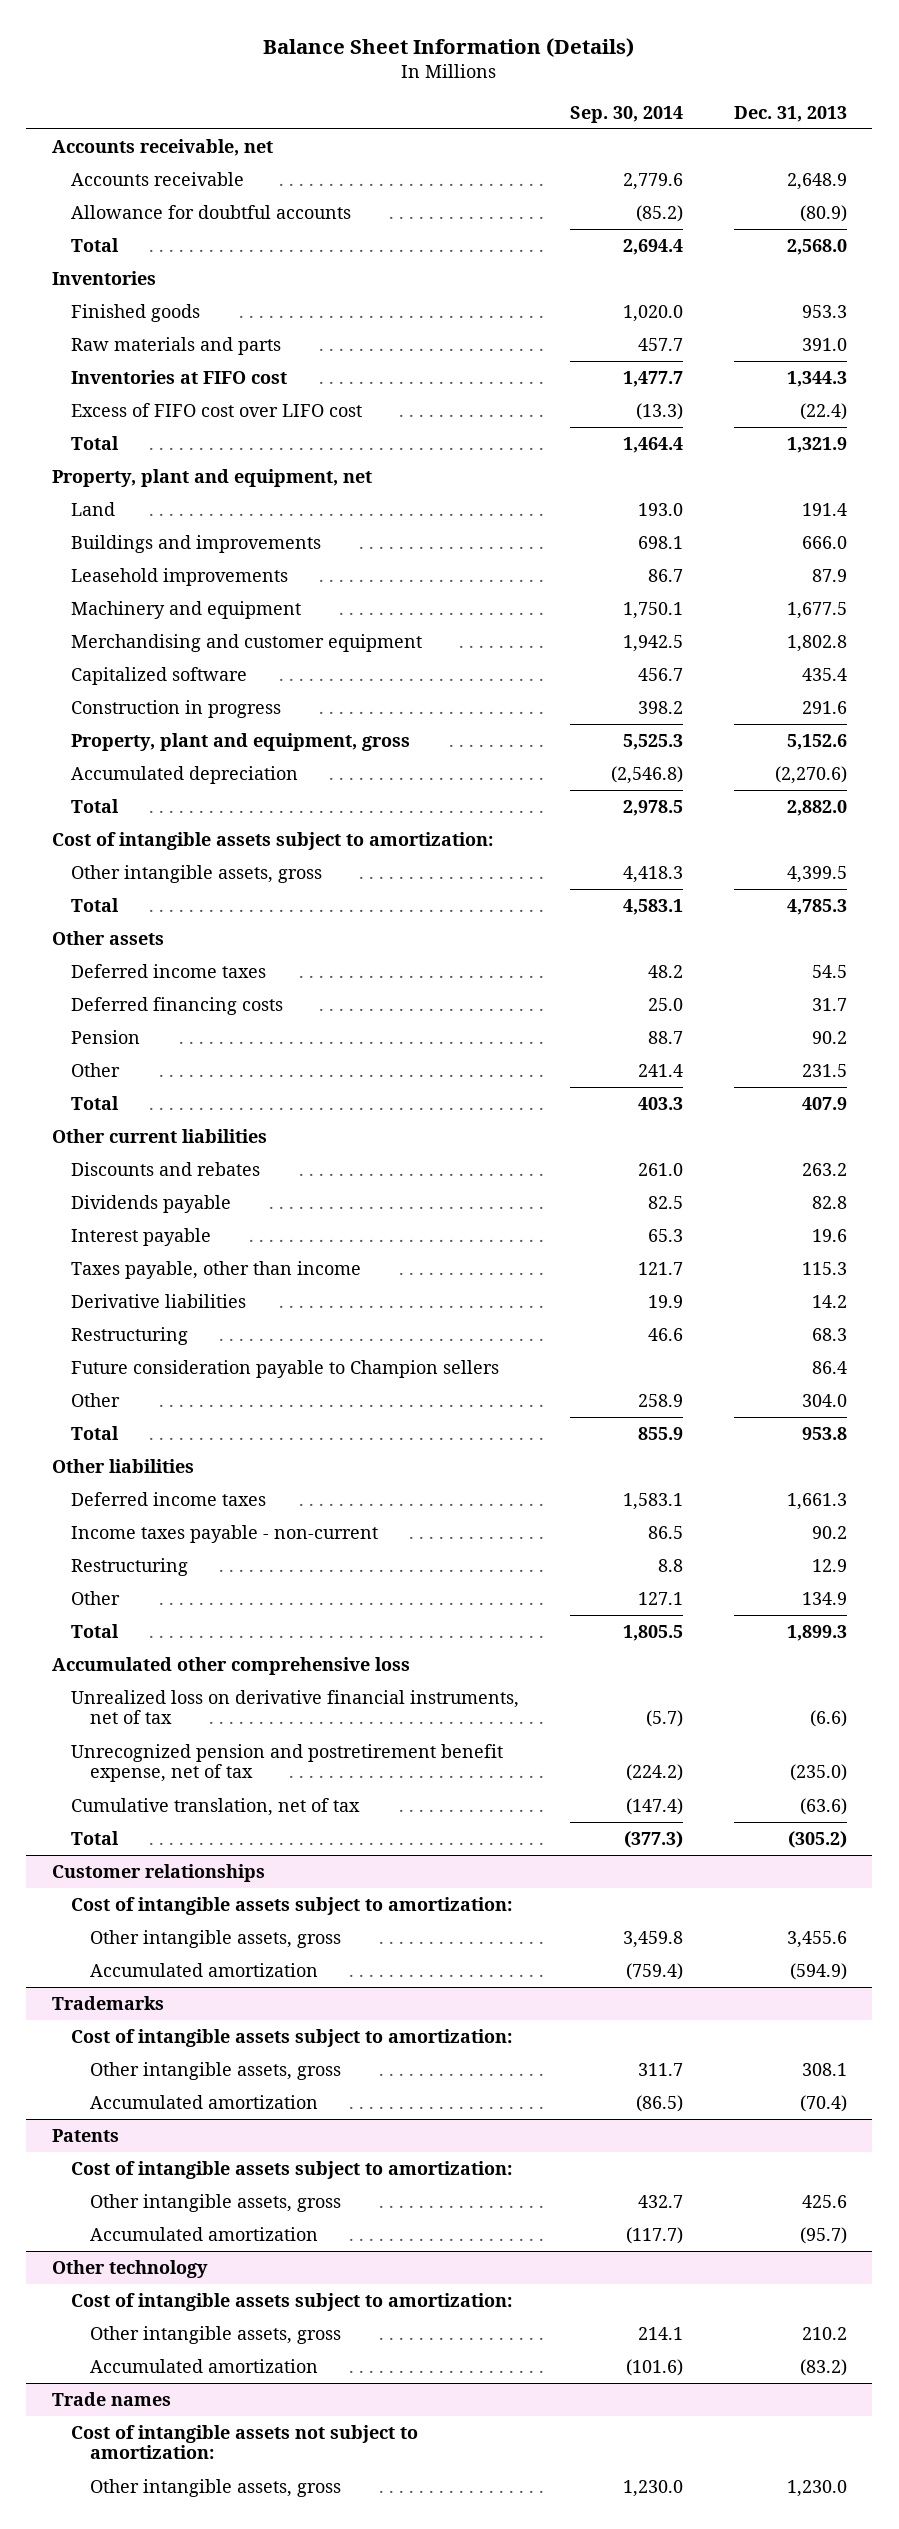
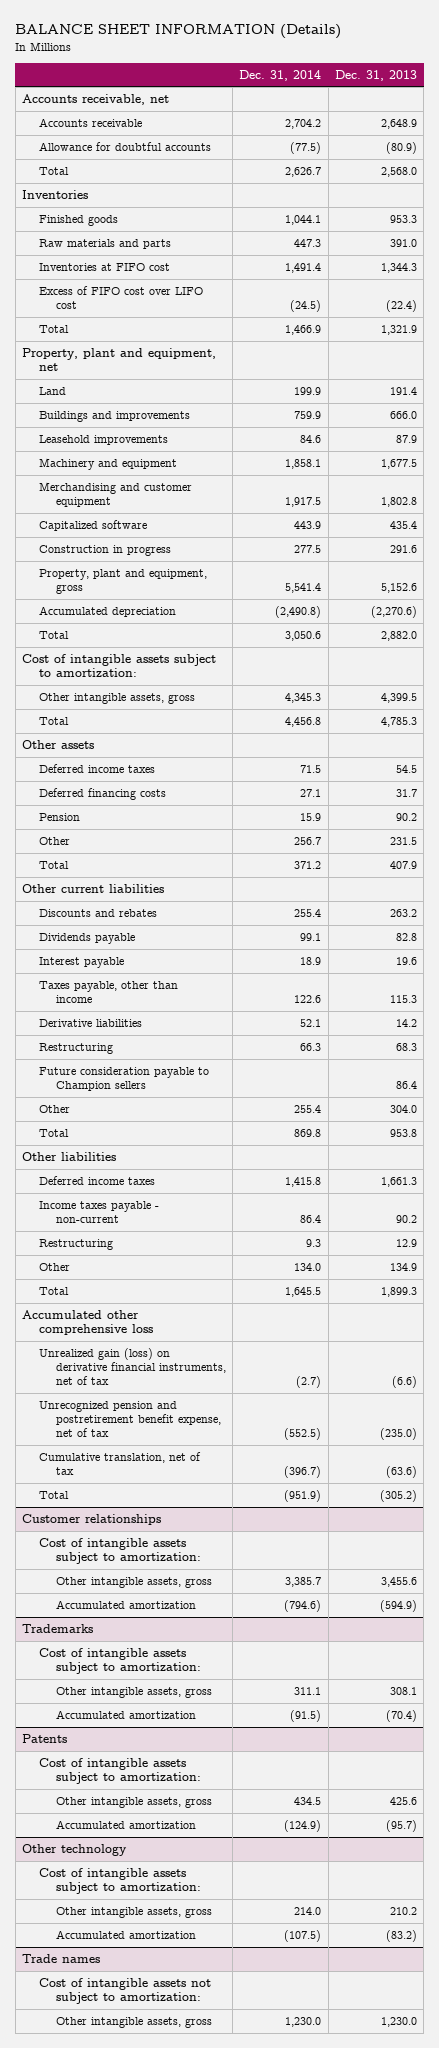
[263,37,635,57] Balance Sheet Information (Details) -> [15,24,342,40] BALANCE SHEET INFORMATION (Details)
[569,105,683,123] Sep. 30, 2014 -> none
none -> [239,69,322,81] Dec. 31, 2014
[70,1689,519,1725] Unrealized loss on derivative financial instruments, net of tax -> [38,1348,226,1386] Unrealized gain (loss) on derivative financial instruments, net of tax

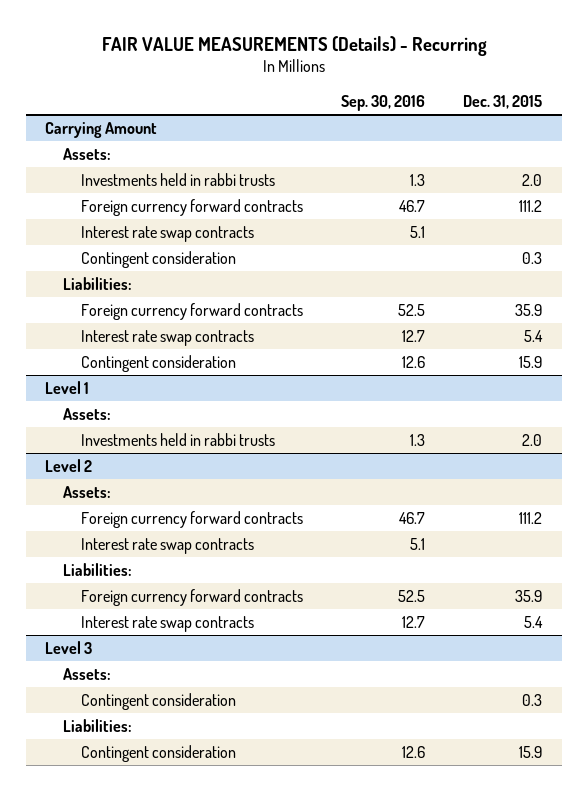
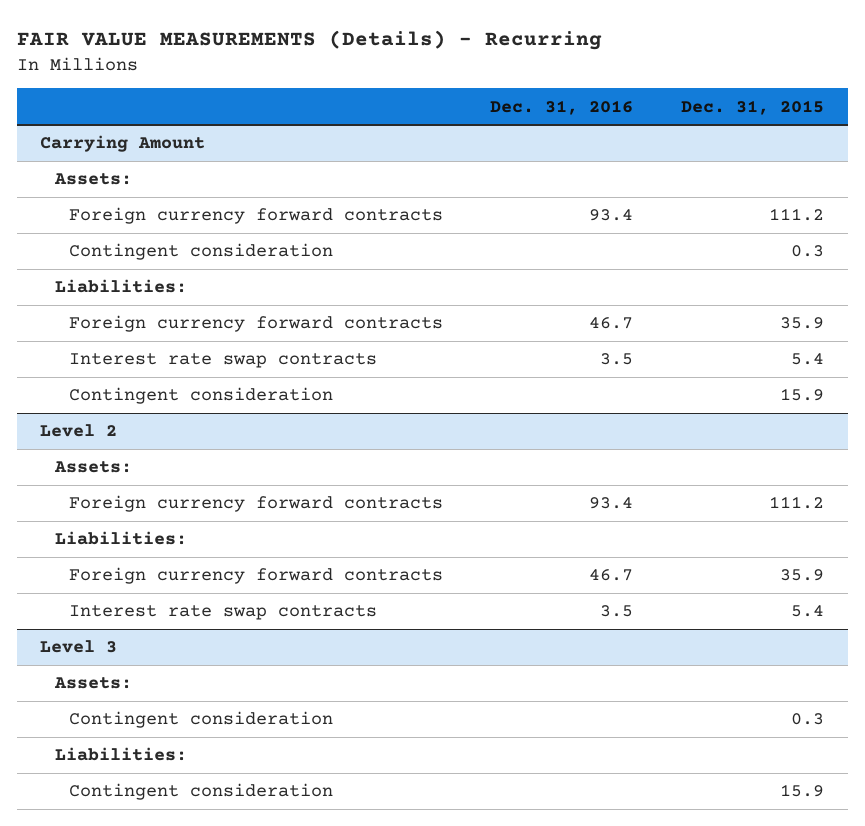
[341,95,426,112] Sep. 30, 2016 -> none
none -> [490,99,634,115] Dec. 31, 2016
[81,172,276,186] Investments held in rabbi trusts -> none
[81,225,255,242] Interest rate swap contracts -> none
[45,380,90,394] Level 1 -> none
[63,407,112,420] Assets: -> none
[81,432,276,446] Investments held in rabbi trusts -> none
[81,537,255,554] Interest rate swap contracts -> none

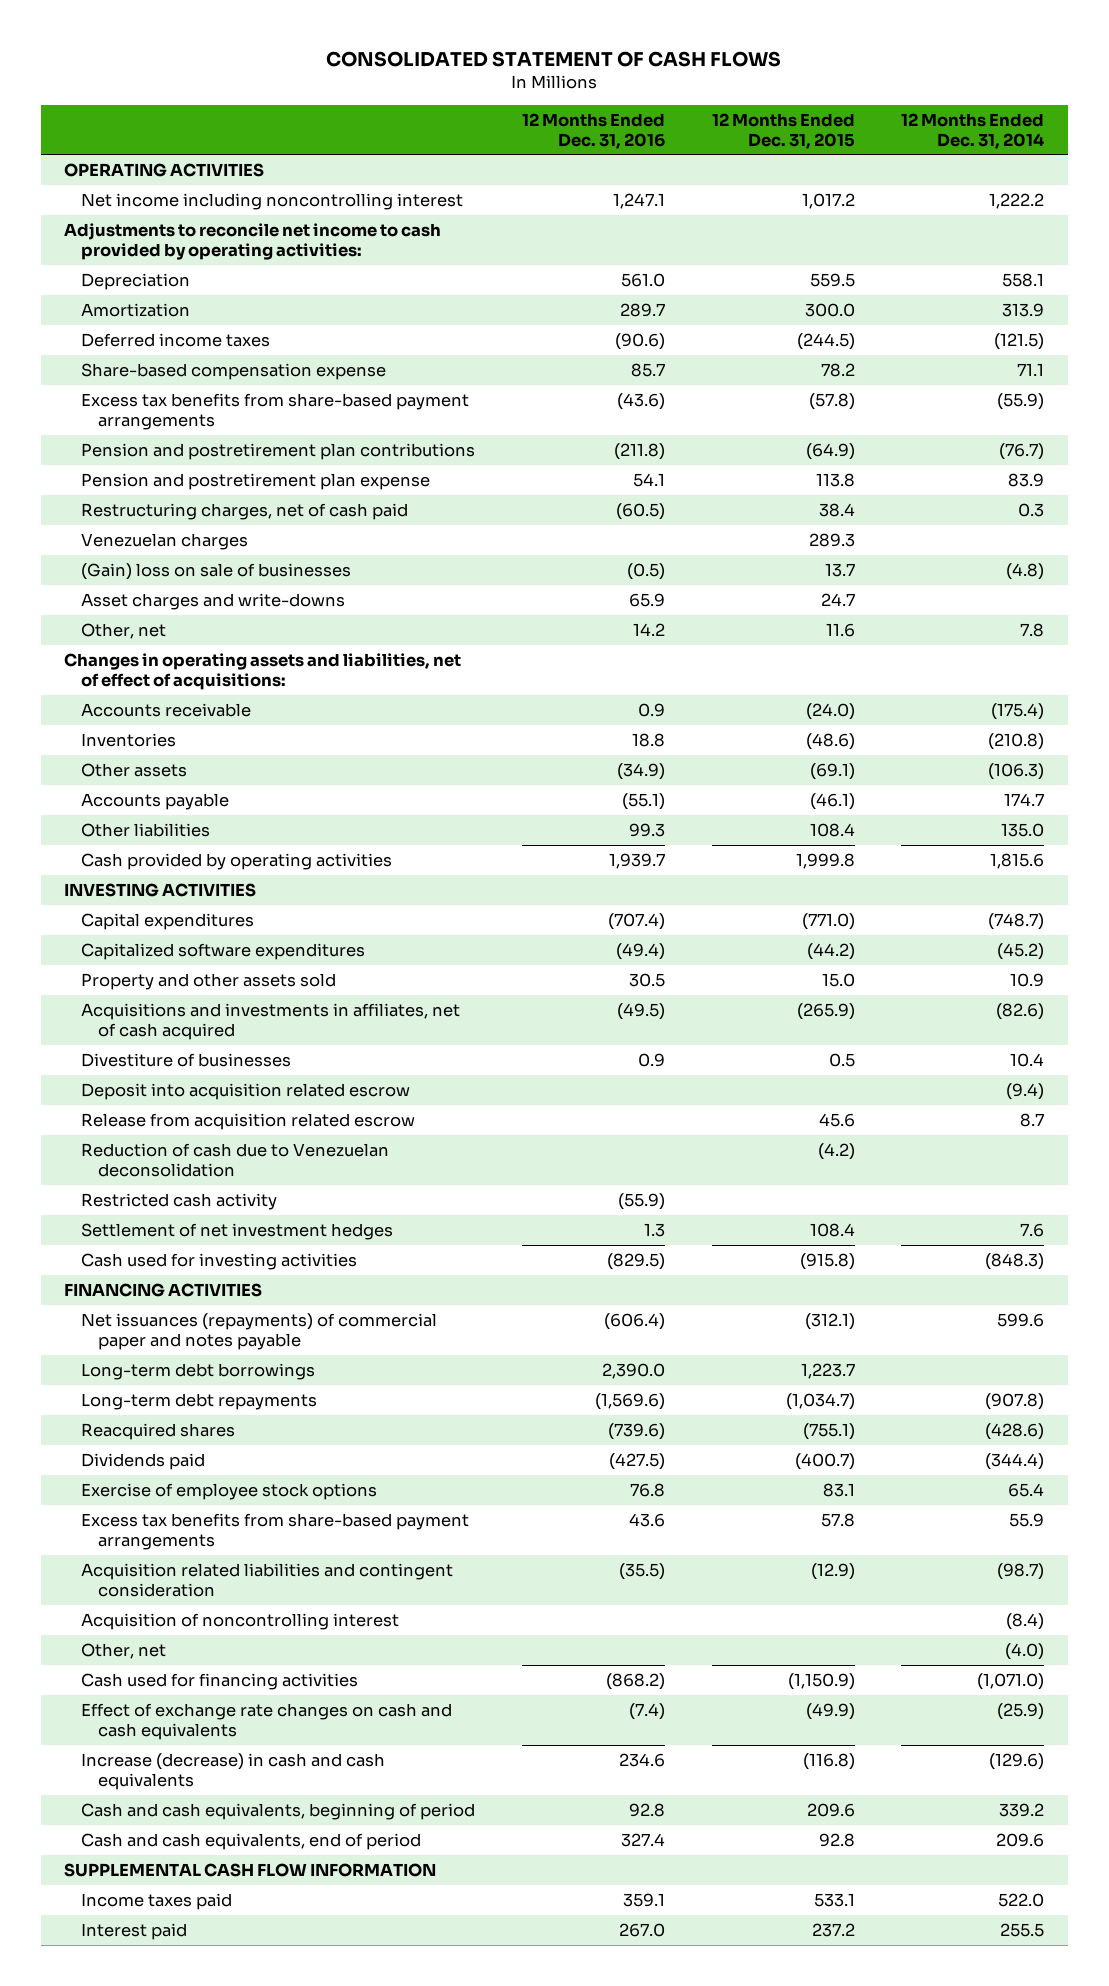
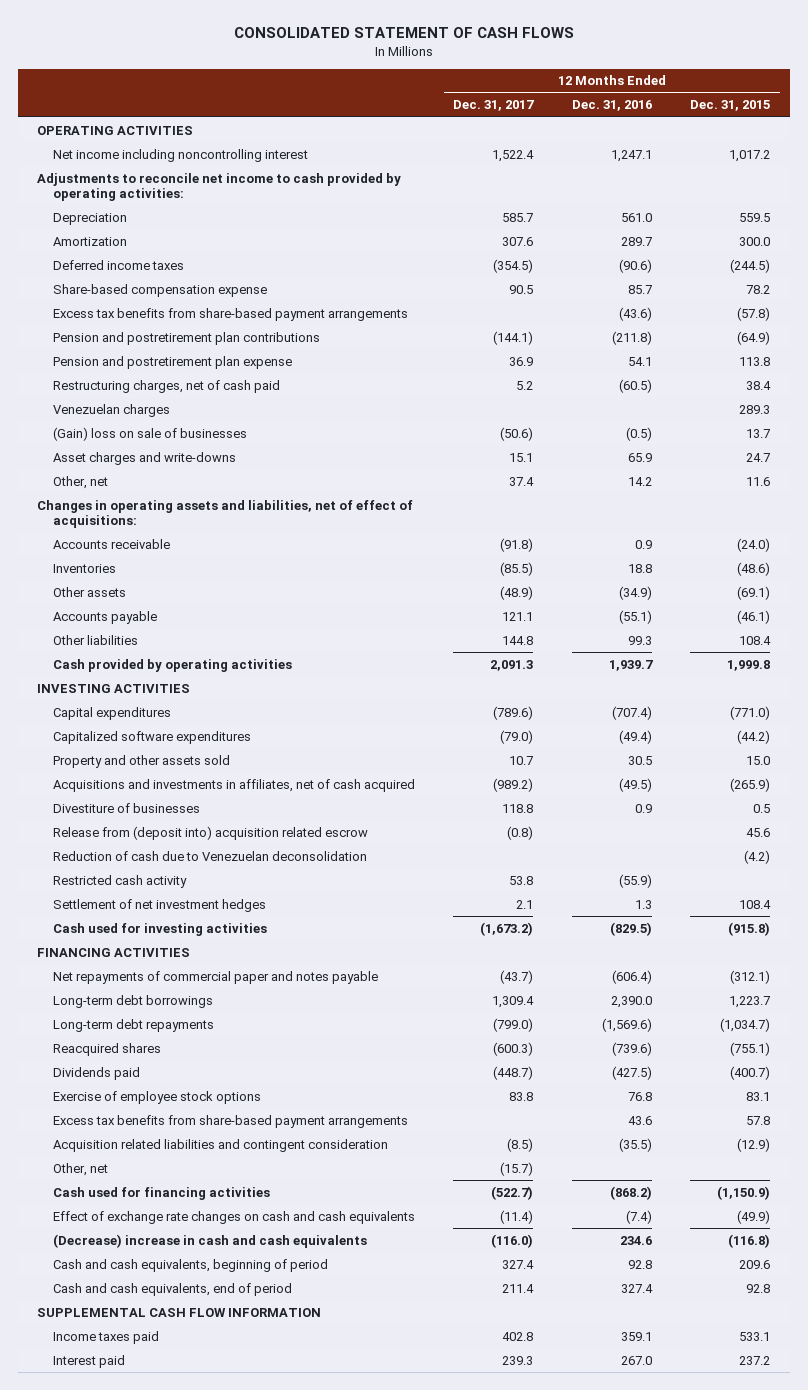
[901,112,1045,149] 12 Months Ended Dec. 31, 2014 -> none
none -> [453,100,535,112] Dec. 31, 2017
[81,1082,411,1100] Deposit into acquisition related escrow -> none
[81,1112,416,1130] Release from acquisition related escrow -> [52,825,368,840] Release from (deposit into) acquisition related escrow
[81,1312,438,1350] Net issuances (repayments) of commercial paper and notes payable -> [52,970,378,984] Net repayments of commercial paper and notes payable
[81,1612,400,1630] Acquisition of noncontrolling interest -> none
[81,1752,386,1790] Increase (decrease) in cash and cash equivalents -> [52,1233,367,1248] (Decrease) increase in cash and cash equivalents

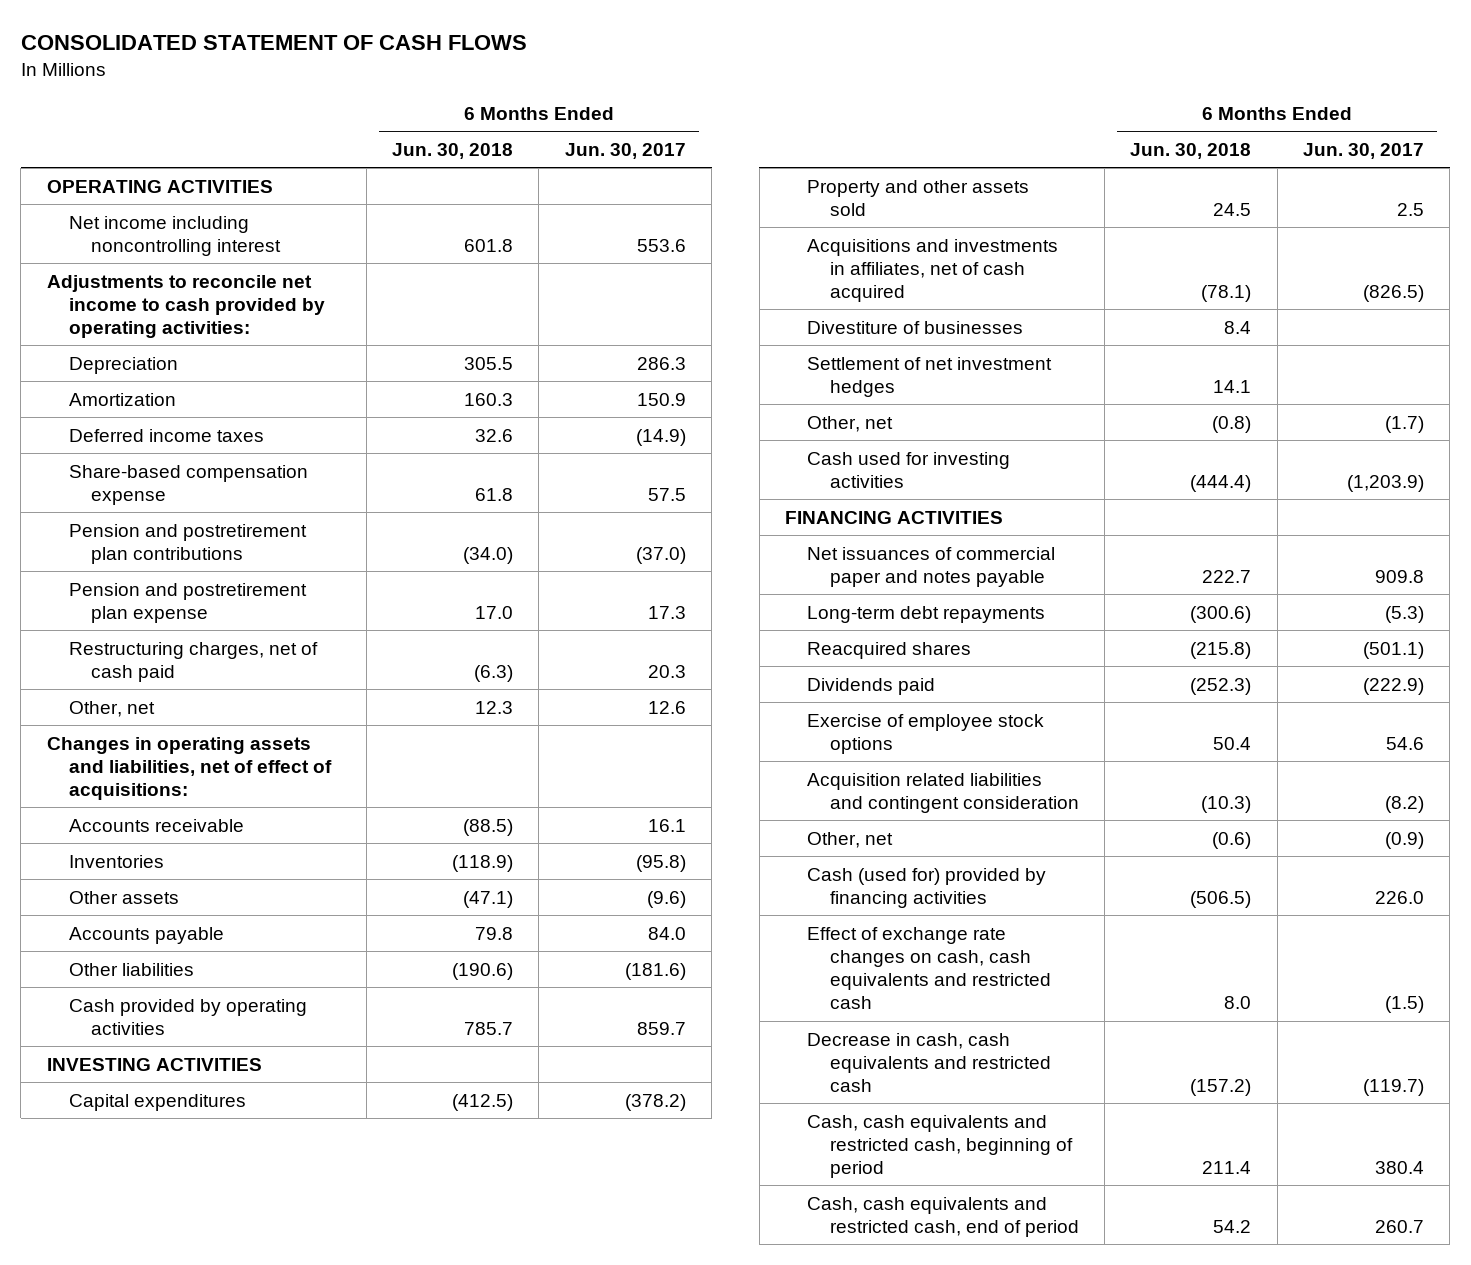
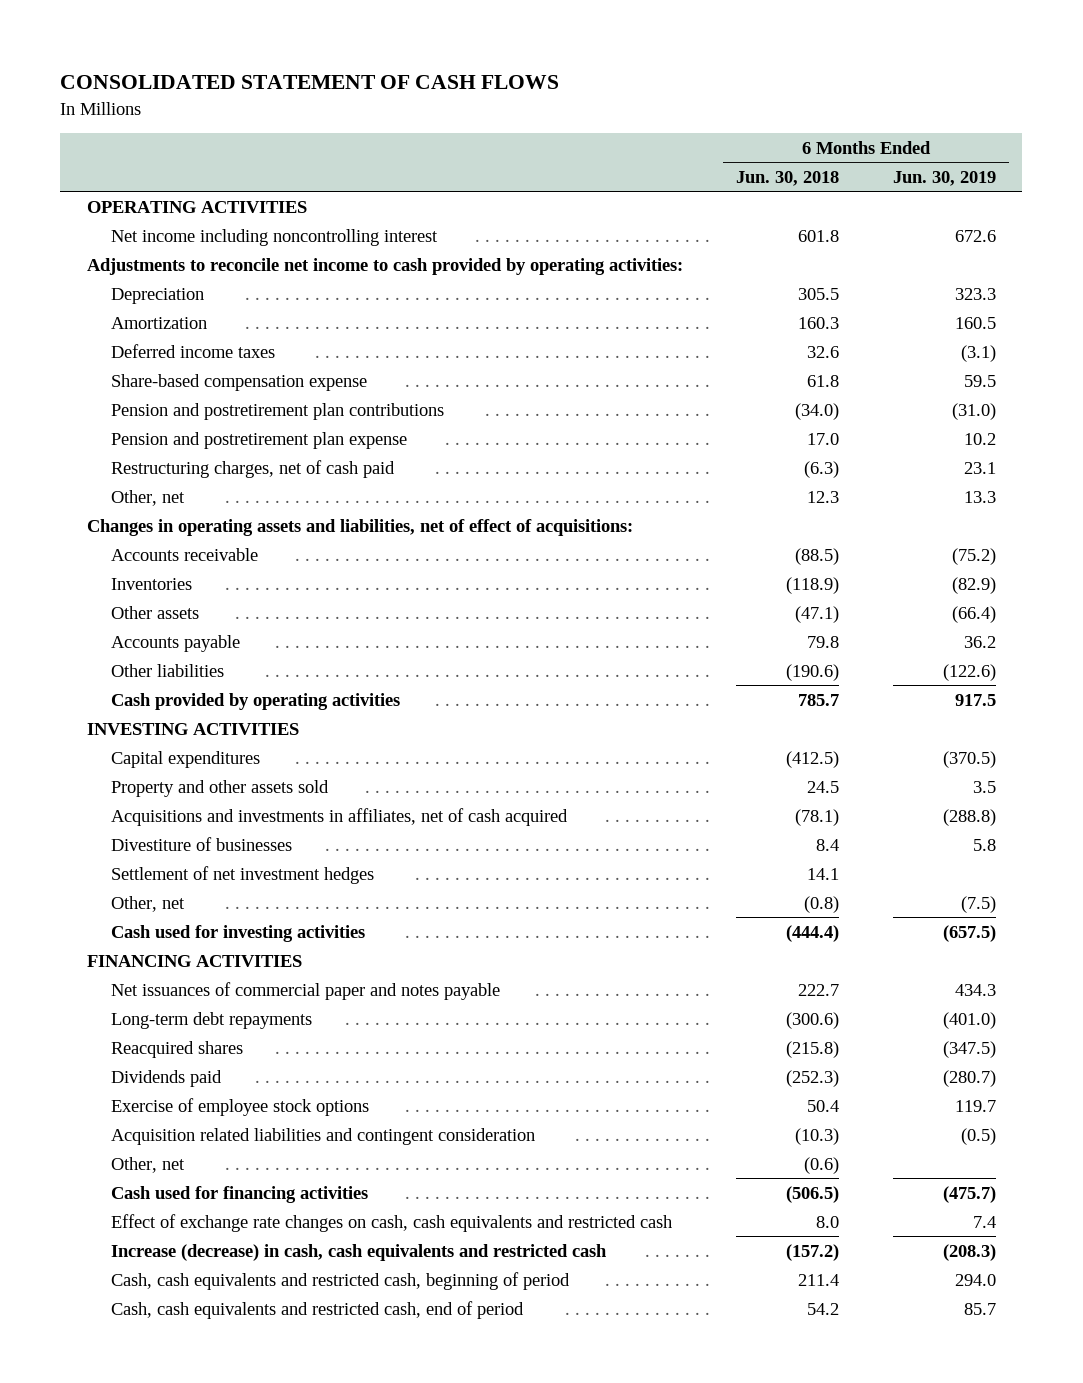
[564,142,686,159] Jun. 30, 2017 -> none
none -> [892,170,996,186] Jun. 30, 2019
[807,867,1047,908] Cash (used for) provided by financing activities -> [110,1185,368,1203] Cash used for financing activities
[807,1032,1051,1092] Decrease in cash, cash equivalents and restricted cash -> [110,1243,607,1261] Increase (decrease) in cash, cash equivalents and restricted cash

